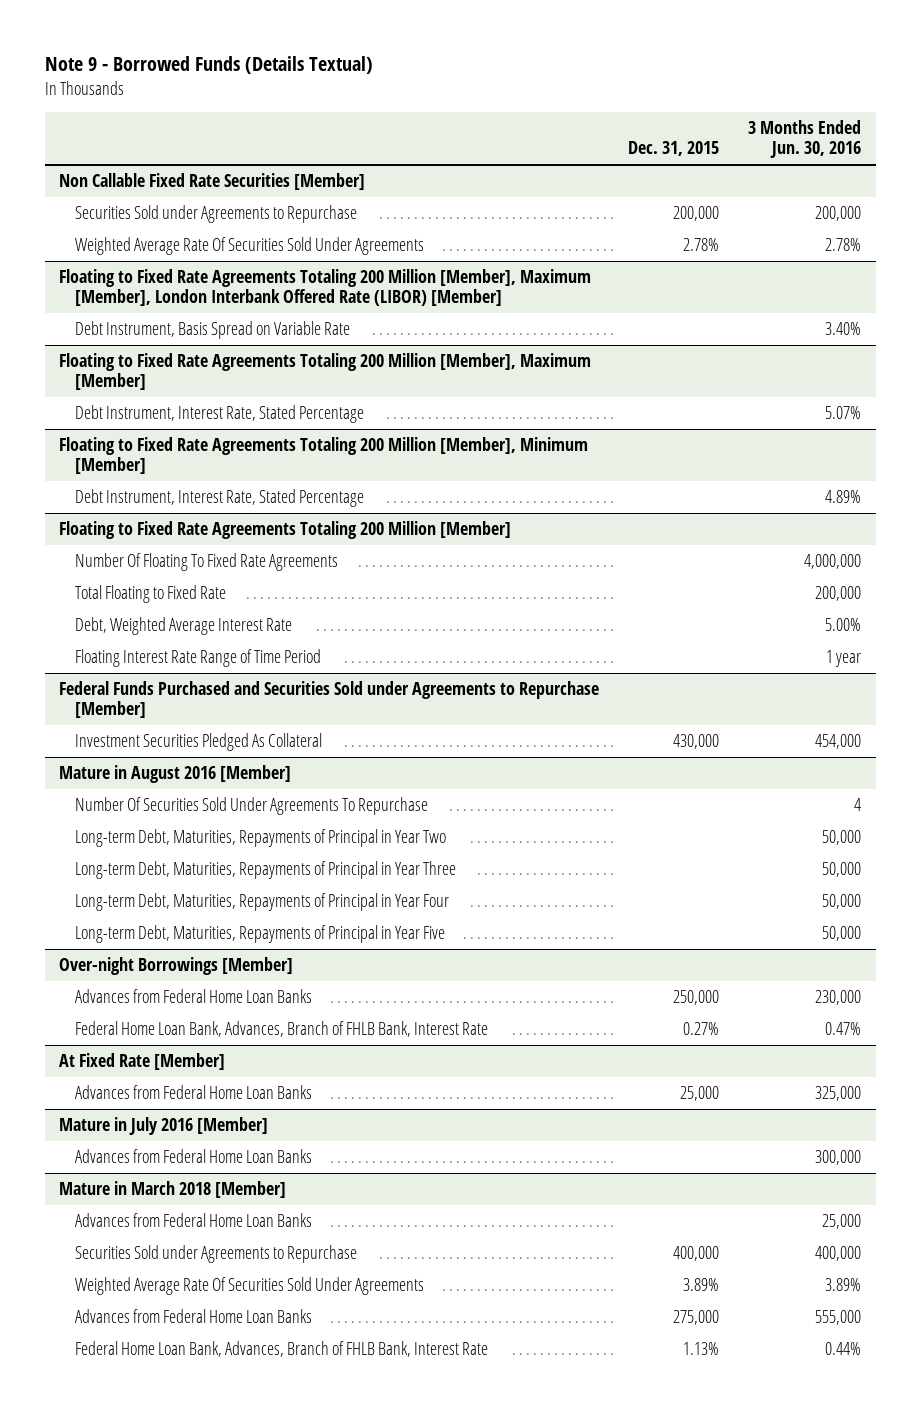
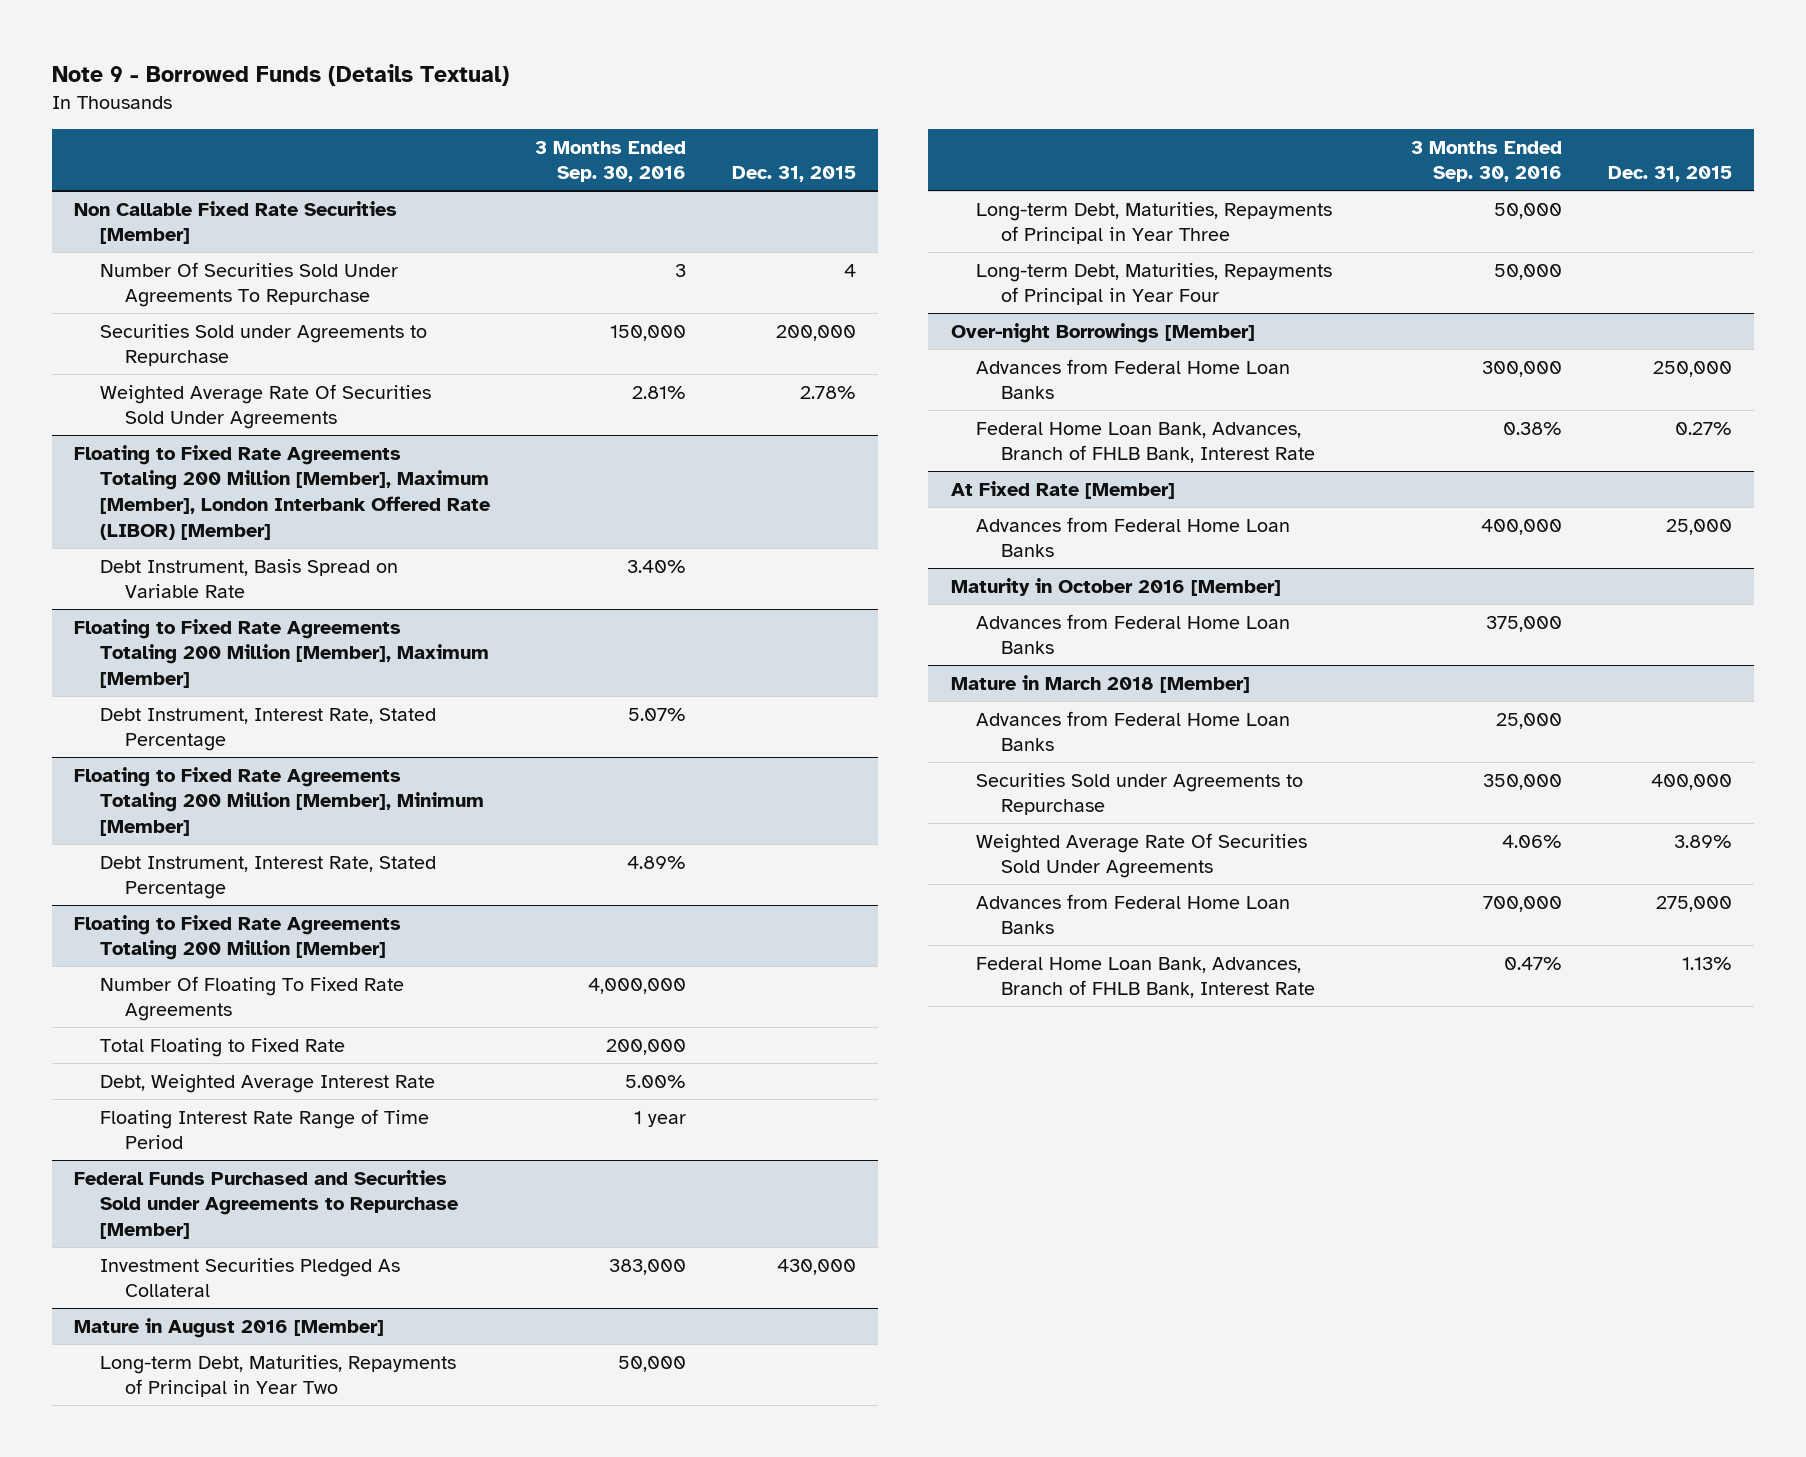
[748,120,862,159] 3 Months Ended Jun. 30, 2016 -> none
none -> [535,140,687,183] 3 Months Ended Sep. 30, 2016
none -> [99,261,398,308] Number Of Securities Sold Under Agreements To Repurchase
[74,797,428,816] Number Of Securities Sold Under Agreements To Repurchase -> none
[74,925,445,944] Long-term Debt, Maturities, Repayments of Principal in Year Five -> none
[59,1117,269,1136] Mature in July 2016 [Member] -> none
[74,1149,312,1164] Advances from Federal Home Loan Banks -> none
none -> [950,577,1281,596] Maturity in October 2016 [Member]
none -> [975,613,1290,655] Advances from Federal Home Loan Banks

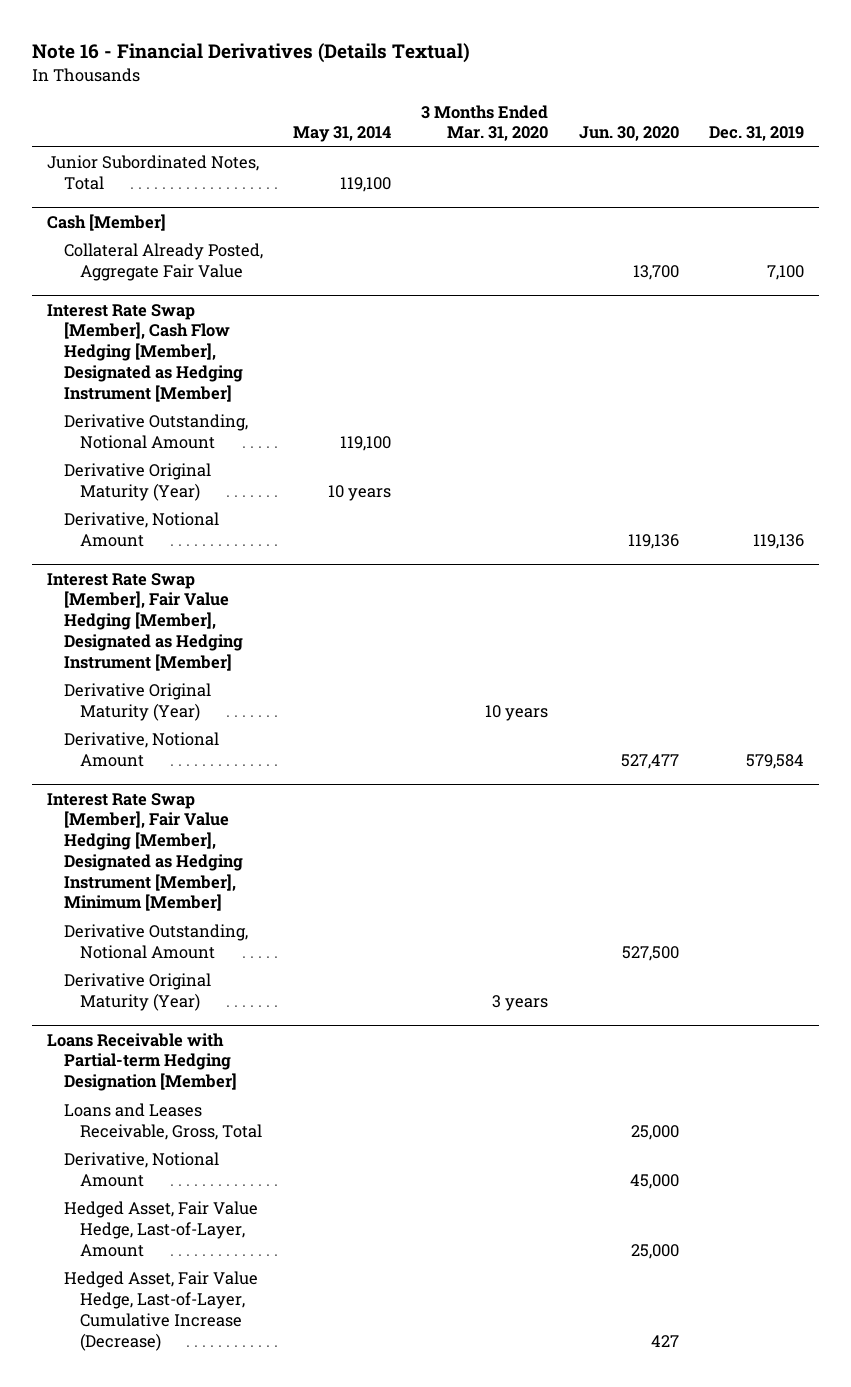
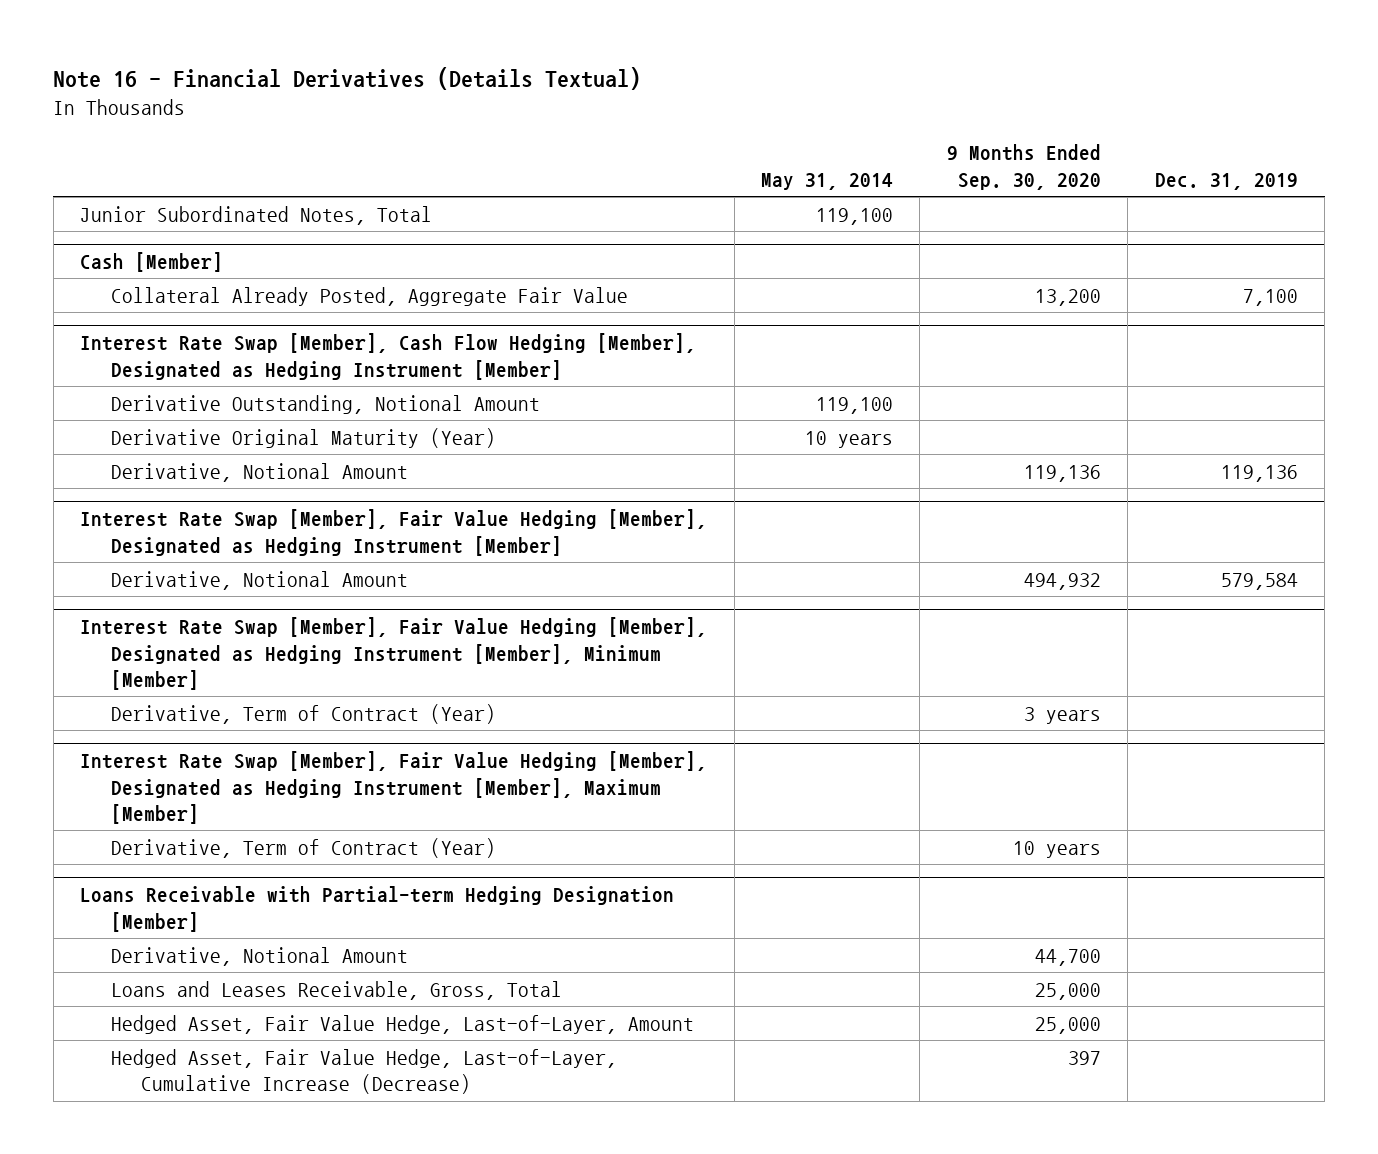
[421,104,549,142] 3 Months Ended Mar. 31, 2020 -> none
[578,126,679,142] Jun. 30, 2020 -> none
none -> [946,144,1101,190] 9 Months Ended Sep. 30, 2020
[63,683,211,722] Derivative Original Maturity (Year) -> none
[63,924,248,960] Derivative Outstanding, Notional Amount -> none
[63,973,211,1012] Derivative Original Maturity (Year) -> none
none -> [110,703,496,724] Derivative, Term of Contract (Year)
none -> [80,751,708,825] Interest Rate Swap [Member], Fair Value Hedging [Member], Designated as Hedging Instrument [Member], Maximum [Member]
none -> [110,837,496,858] Derivative, Term of Contract (Year)
[63,1103,263,1141] Loans and Leases Receivable, Gross, Total -> [110,980,562,1000] Loans and Leases Receivable, Gross, Total

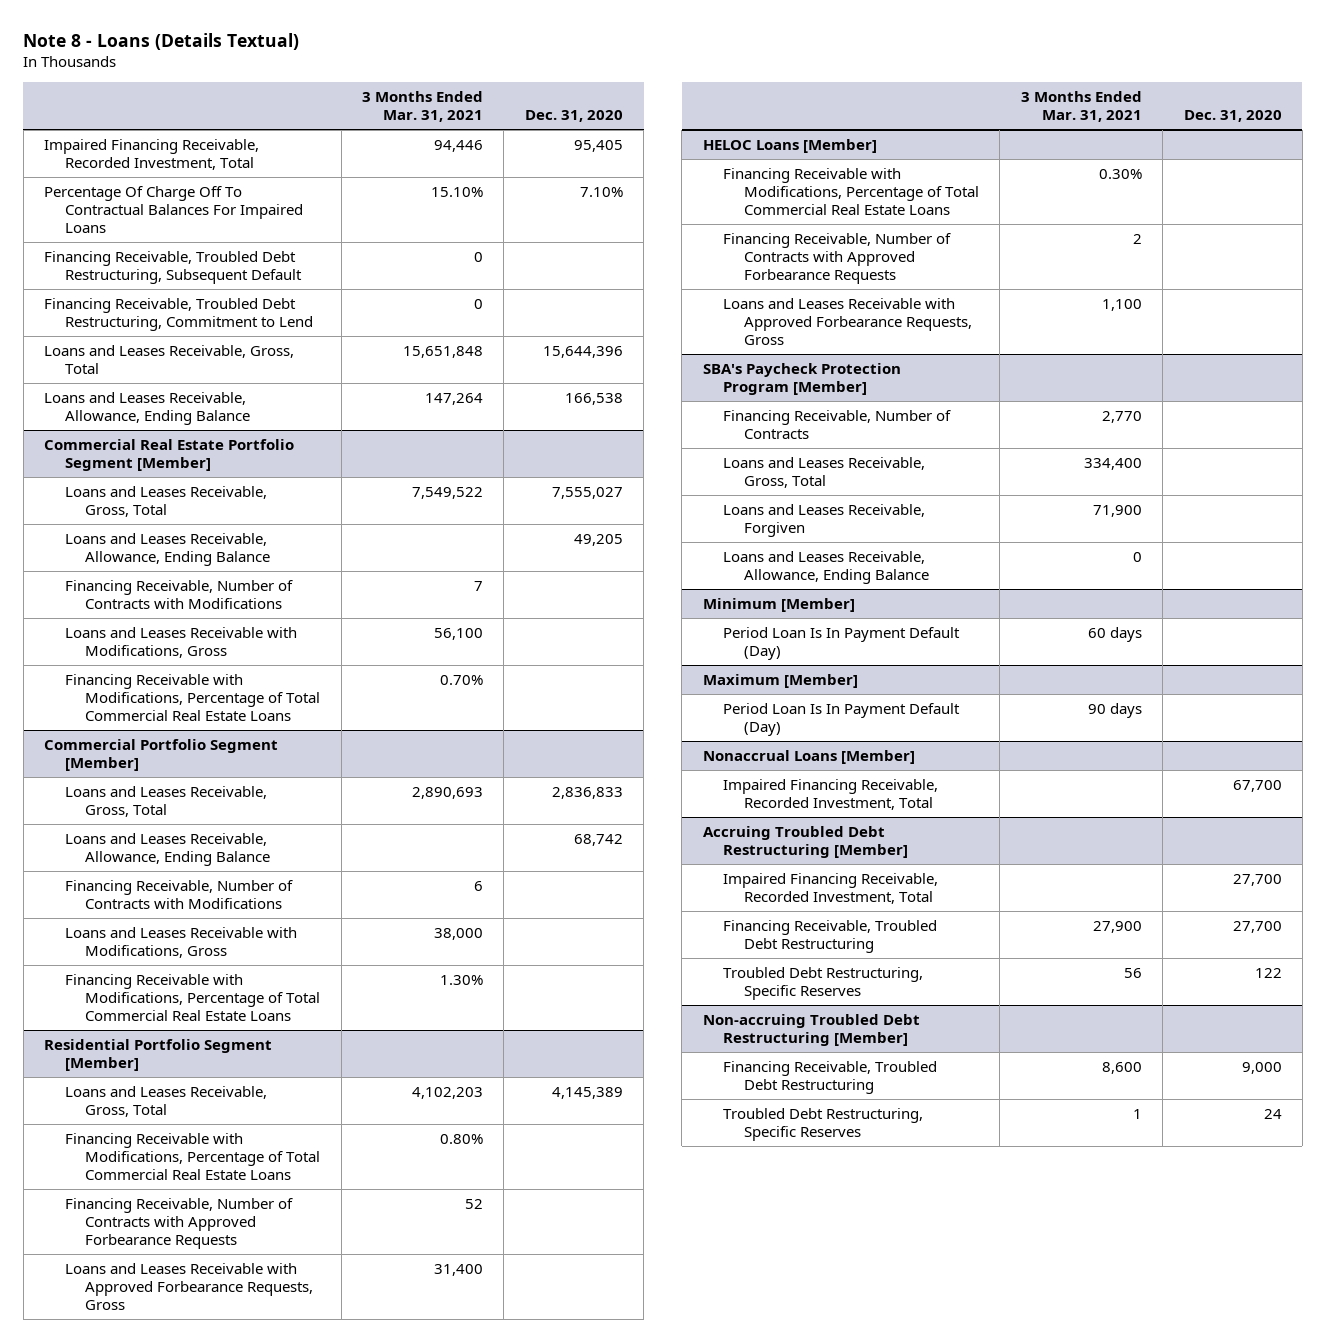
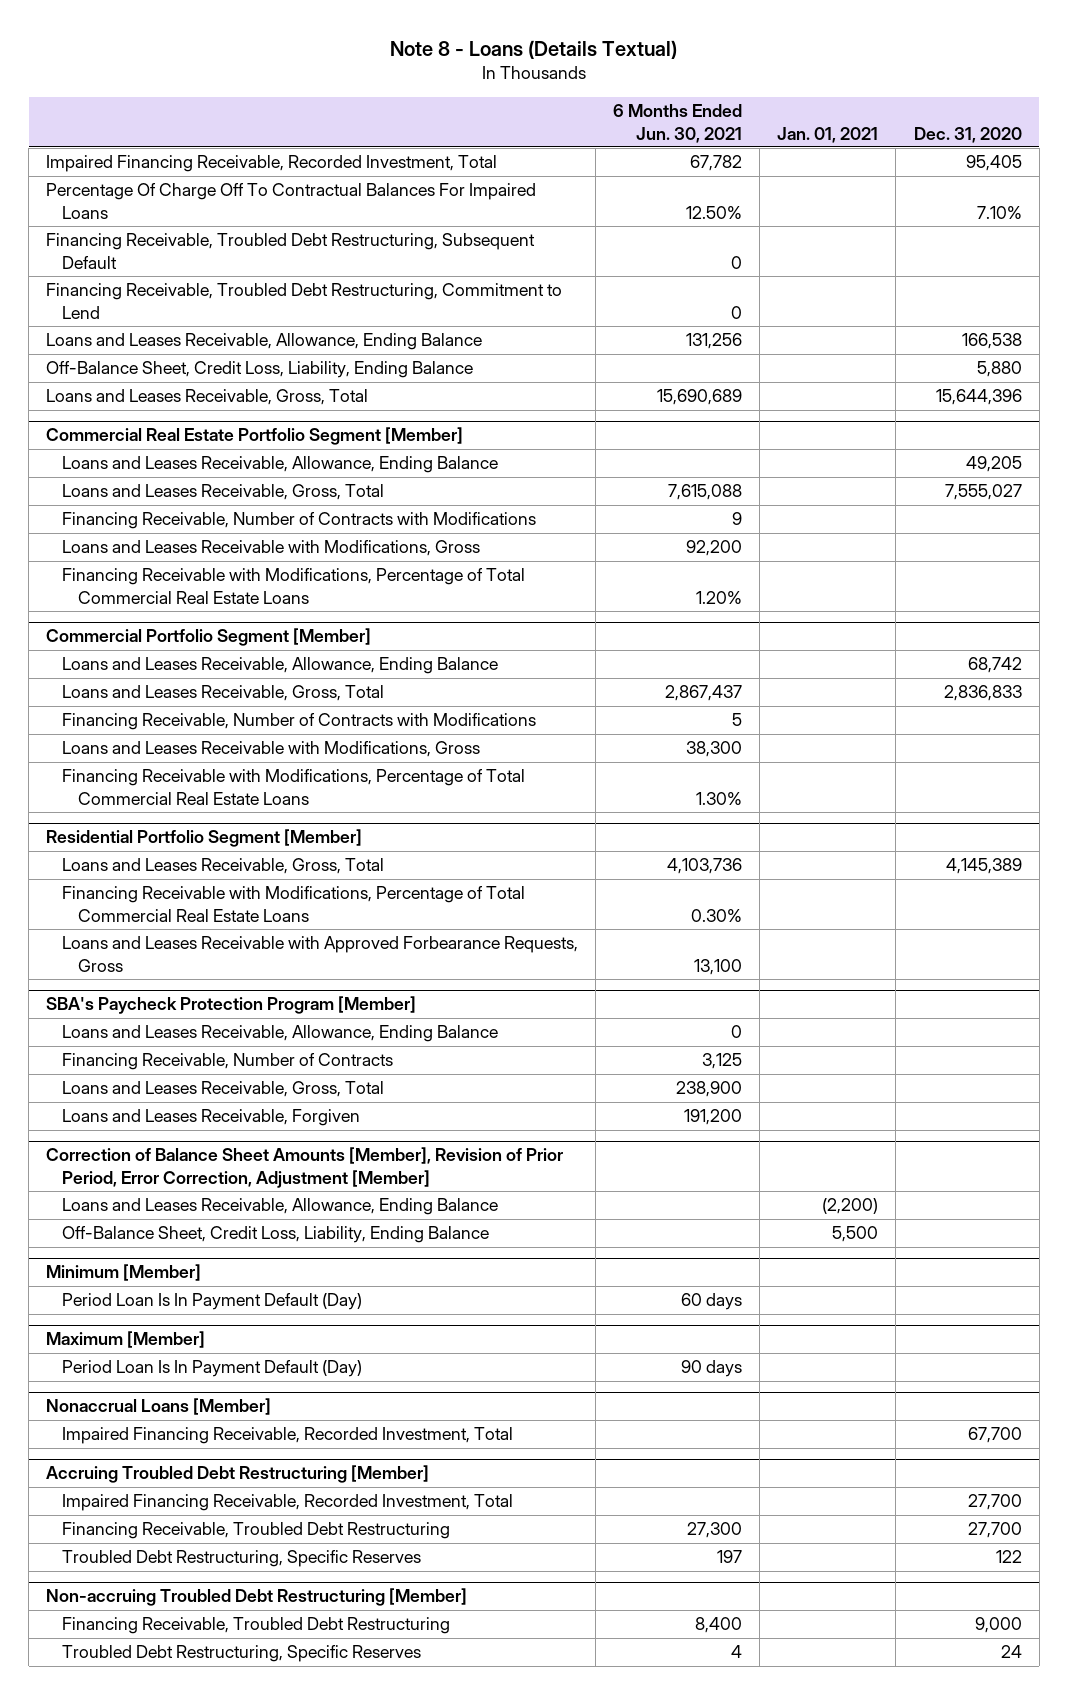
[361,91,483,123] 3 Months Ended Mar. 31, 2021 -> none
none -> [613,104,743,143] 6 Months Ended Jun. 30, 2021
none -> [777,126,879,143] Jan. 01, 2021
none -> [46,361,474,379] Off-Balance Sheet, Credit Loss, Liability, Ending Balance
[43,345,294,374] Loans and Leases Receivable, Gross, Total -> [46,389,369,406] Loans and Leases Receivable, Gross, Total
[64,486,267,517] Loans and Leases Receivable, Gross, Total -> [62,484,385,501] Loans and Leases Receivable, Gross, Total
[64,786,267,817] Loans and Leases Receivable, Gross, Total -> [62,685,385,702] Loans and Leases Receivable, Gross, Total
[64,1198,293,1249] Financing Receivable, Number of Contracts with Approved Forbearance Requests -> none
[702,139,877,154] HELOC Loans [Member] -> none
[723,168,979,215] Financing Receivable with Modifications, Percentage of Total Commercial Real Estate Loans -> none
[723,233,952,284] Financing Receivable, Number of Contracts with Approved Forbearance Requests -> none
[723,298,972,345] Loans and Leases Receivable with Approved Forbearance Requests, Gross -> none
[723,551,929,584] Loans and Leases Receivable, Allowance, Ending Balance -> [62,1025,499,1043] Loans and Leases Receivable, Allowance, Ending Balance
none -> [46,1147,564,1188] Correction of Balance Sheet Amounts [Member], Revision of Prior Period, Error Correction, Adjustment [Member]
none -> [62,1198,499,1216] Loans and Leases Receivable, Allowance, Ending Balance
none -> [62,1226,490,1244] Off-Balance Sheet, Credit Loss, Liability, Ending Balance

